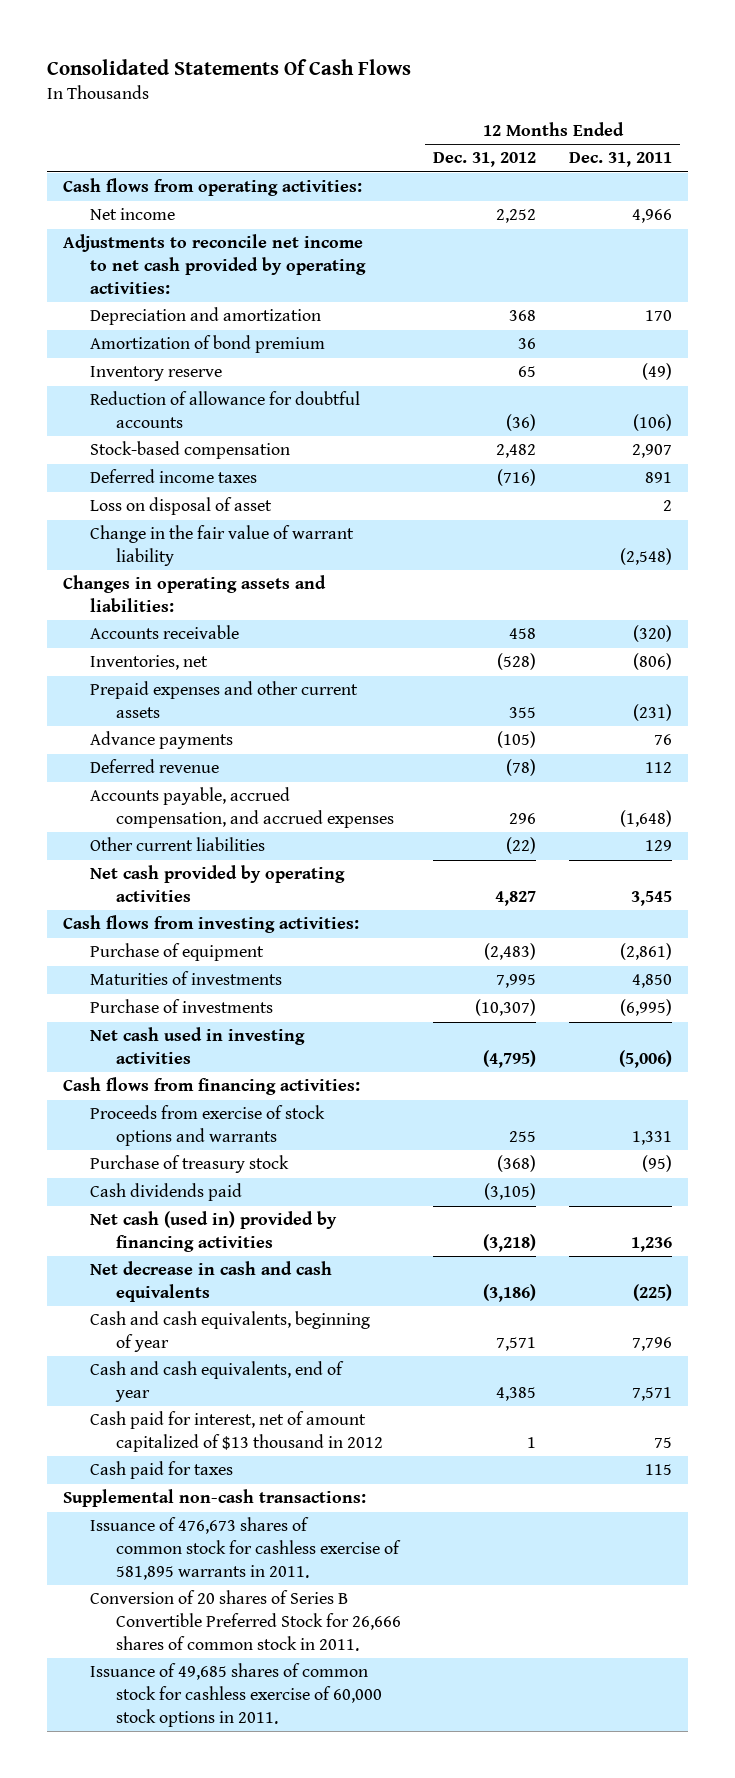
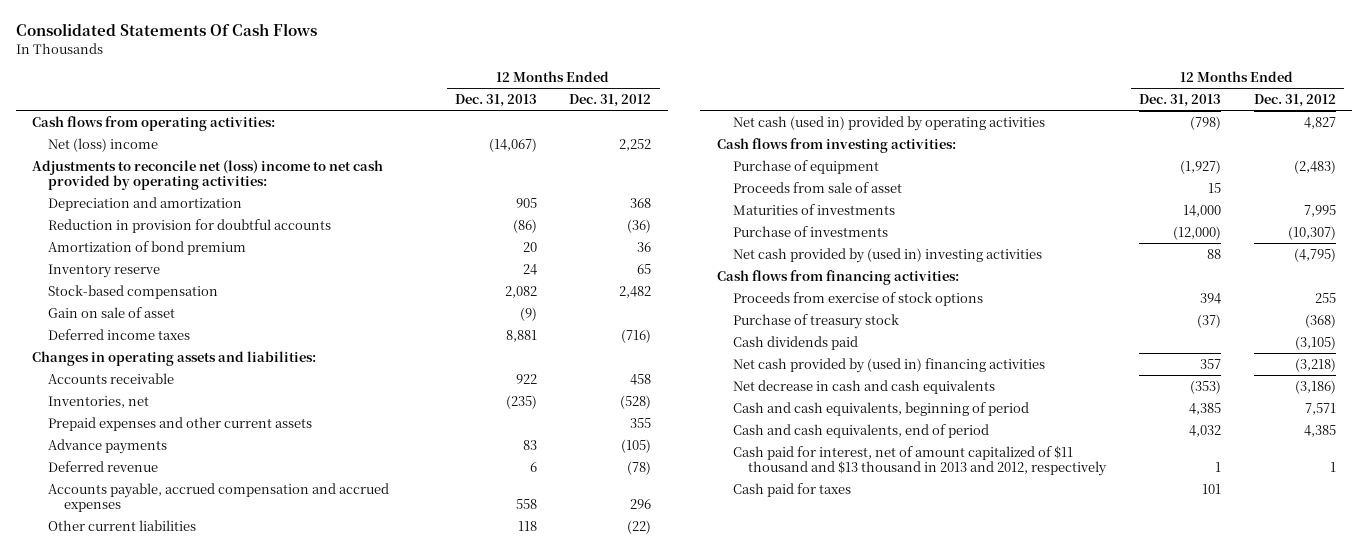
[569,152,673,168] Dec. 31, 2011 -> none
none -> [454,93,537,107] Dec. 31, 2013
[89,208,175,221] Net income -> [48,137,159,152] Net (loss) income
[63,234,366,294] Adjustments to reconcile net income to net cash provided by operating activities: -> [32,159,384,190] Adjustments to reconcile net (loss) income to net cash provided by operating activities:
none -> [48,218,332,233] Reduction in provision for doubtful accounts
[89,391,360,428] Reduction of allowance for doubtful accounts -> none
none -> [48,306,176,318] Gain on sale of asset
[89,497,272,516] Loss on disposal of asset -> none
[89,525,354,566] Change in the fair value of warrant liability -> none
[89,787,394,828] Accounts payable, accrued compensation, and accrued expenses -> [48,482,390,512] Accounts payable, accrued compensation and accrued expenses
[89,865,345,902] Net cash provided by operating activities -> [732,115,1045,131] Net cash (used in) provided by operating activities
none -> [732,181,902,193] Proceeds from sale of asset
[89,1027,305,1064] Net cash used in investing activities -> [732,247,1042,263] Net cash provided by (used in) investing activities
[89,1105,325,1146] Proceeds from exercise of stock options and warrants -> [732,291,983,306] Proceeds from exercise of stock options
[89,1211,337,1252] Net cash (used in) provided by financing activities -> [732,357,1045,373] Net cash provided by (used in) financing activities
[89,1311,370,1352] Cash and cash equivalents, beginning of year -> [732,401,1029,416] Cash and cash equivalents, beginning of period
[89,1361,344,1402] Cash and cash equivalents, end of year -> [732,423,989,438] Cash and cash equivalents, end of period
[89,1411,383,1452] Cash paid for interest, net of amount capitalized of $13 thousand in 2012 -> [732,445,1108,476] Cash paid for interest, net of amount capitalized of $11 thousand and $13 thousand in 2013 and 2012, respectively
[63,1489,367,1508] Supplemental non-cash transactions: -> none
[89,1517,401,1580] Issuance of 476,673 shares of common stock for cashless exercise of 581,895 warrants in 2011. -> none
[89,1590,401,1651] Conversion of 20 shares of Series B Convertible Preferred Stock for 26,666 shares of common stock in 2011. -> none
[89,1663,382,1727] Issuance of 49,685 shares of common stock for cashless exercise of 60,000 stock options in 2011. -> none

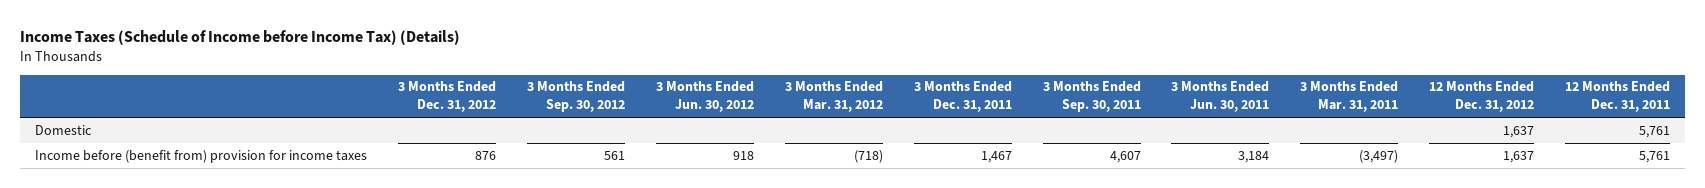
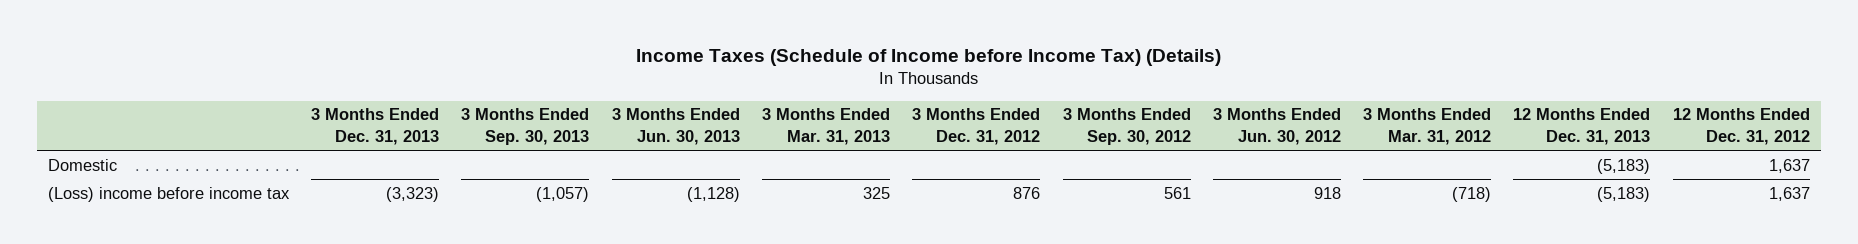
[913,81,1012,113] 3 Months Ended Dec. 31, 2011 -> none
[1042,81,1141,113] 3 Months Ended Sep. 30, 2011 -> none
[1171,81,1270,113] 3 Months Ended Jun. 30, 2011 -> none
[1300,81,1399,113] 3 Months Ended Mar. 31, 2011 -> none
[1565,81,1671,113] 12 Months Ended Dec. 31, 2011 -> none
none -> [311,108,440,145] 3 Months Ended Dec. 31, 2013
none -> [461,108,590,145] 3 Months Ended Sep. 30, 2013
none -> [611,108,740,145] 3 Months Ended Jun. 30, 2013
none -> [762,108,891,145] 3 Months Ended Mar. 31, 2013
none -> [1513,108,1651,145] 12 Months Ended Dec. 31, 2013
[35,149,368,163] Income before (benefit from) provision for income taxes -> [47,186,290,202] (Loss) income before income tax

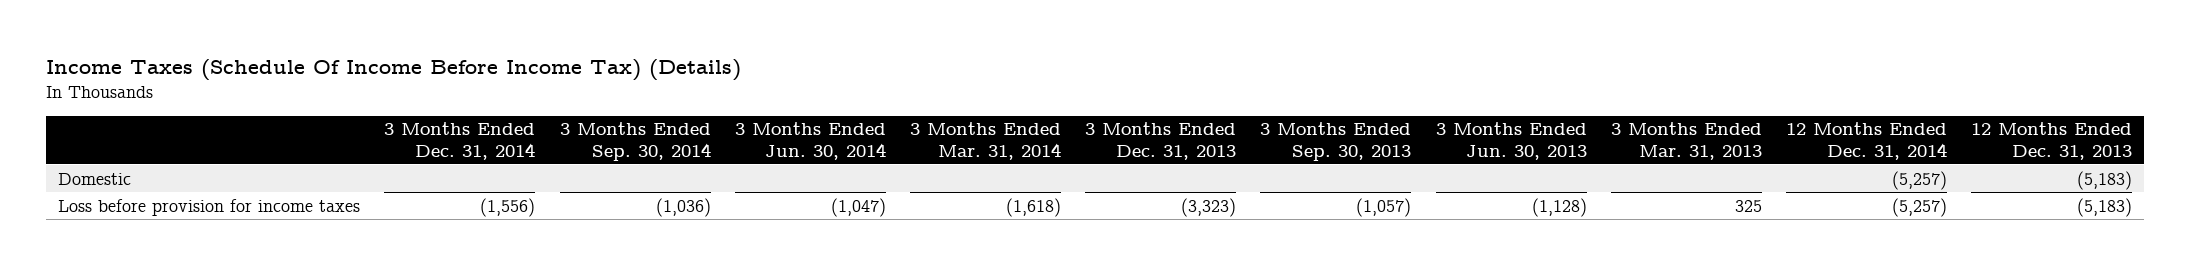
[635,49,1221,67] Income Taxes (Schedule of Income before Income Tax) (Details) -> [45,58,741,81] Income Taxes (Schedule Of Income Before Income Tax) (Details)
[912,108,1041,145] 3 Months Ended Dec. 31, 2012 -> none
[1062,108,1191,145] 3 Months Ended Sep. 30, 2012 -> none
[1212,108,1341,145] 3 Months Ended Jun. 30, 2012 -> none
[1363,108,1492,145] 3 Months Ended Mar. 31, 2012 -> none
[1672,108,1810,145] 12 Months Ended Dec. 31, 2012 -> none
none -> [384,122,536,160] 3 Months Ended Dec. 31, 2014
none -> [559,122,711,161] 3 Months Ended Sep. 30, 2014
none -> [734,122,886,160] 3 Months Ended Jun. 30, 2014
none -> [909,122,1061,160] 3 Months Ended Mar. 31, 2014
none -> [1785,122,1947,160] 12 Months Ended Dec. 31, 2014
[47,186,290,202] (Loss) income before income tax -> [58,198,361,216] Loss before provision for income taxes

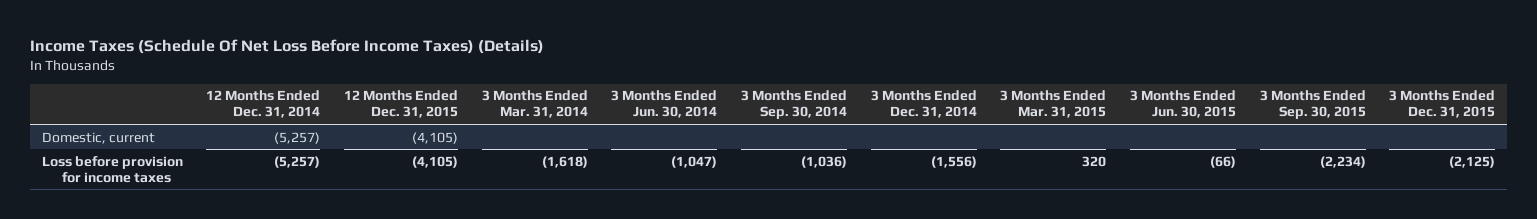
[45,58,741,81] Income Taxes (Schedule Of Income Before Income Tax) (Details) -> [29,39,544,55] Income Taxes (Schedule Of Net Loss Before Income Taxes) (Details)
[1085,122,1237,160] 3 Months Ended Dec. 31, 2013 -> none
[1260,122,1412,161] 3 Months Ended Sep. 30, 2013 -> none
[1435,122,1587,160] 3 Months Ended Jun. 30, 2013 -> none
[1610,122,1762,160] 3 Months Ended Mar. 31, 2013 -> none
[1971,122,2133,160] 12 Months Ended Dec. 31, 2013 -> none
none -> [344,90,459,119] 12 Months Ended Dec. 31, 2015
none -> [1000,90,1107,119] 3 Months Ended Mar. 31, 2015
none -> [1129,90,1236,119] 3 Months Ended Jun. 30, 2015
none -> [1259,90,1366,120] 3 Months Ended Sep. 30, 2015
none -> [1389,90,1496,119] 3 Months Ended Dec. 31, 2015
[58,172,132,185] Domestic -> [41,131,155,144] Domestic, current

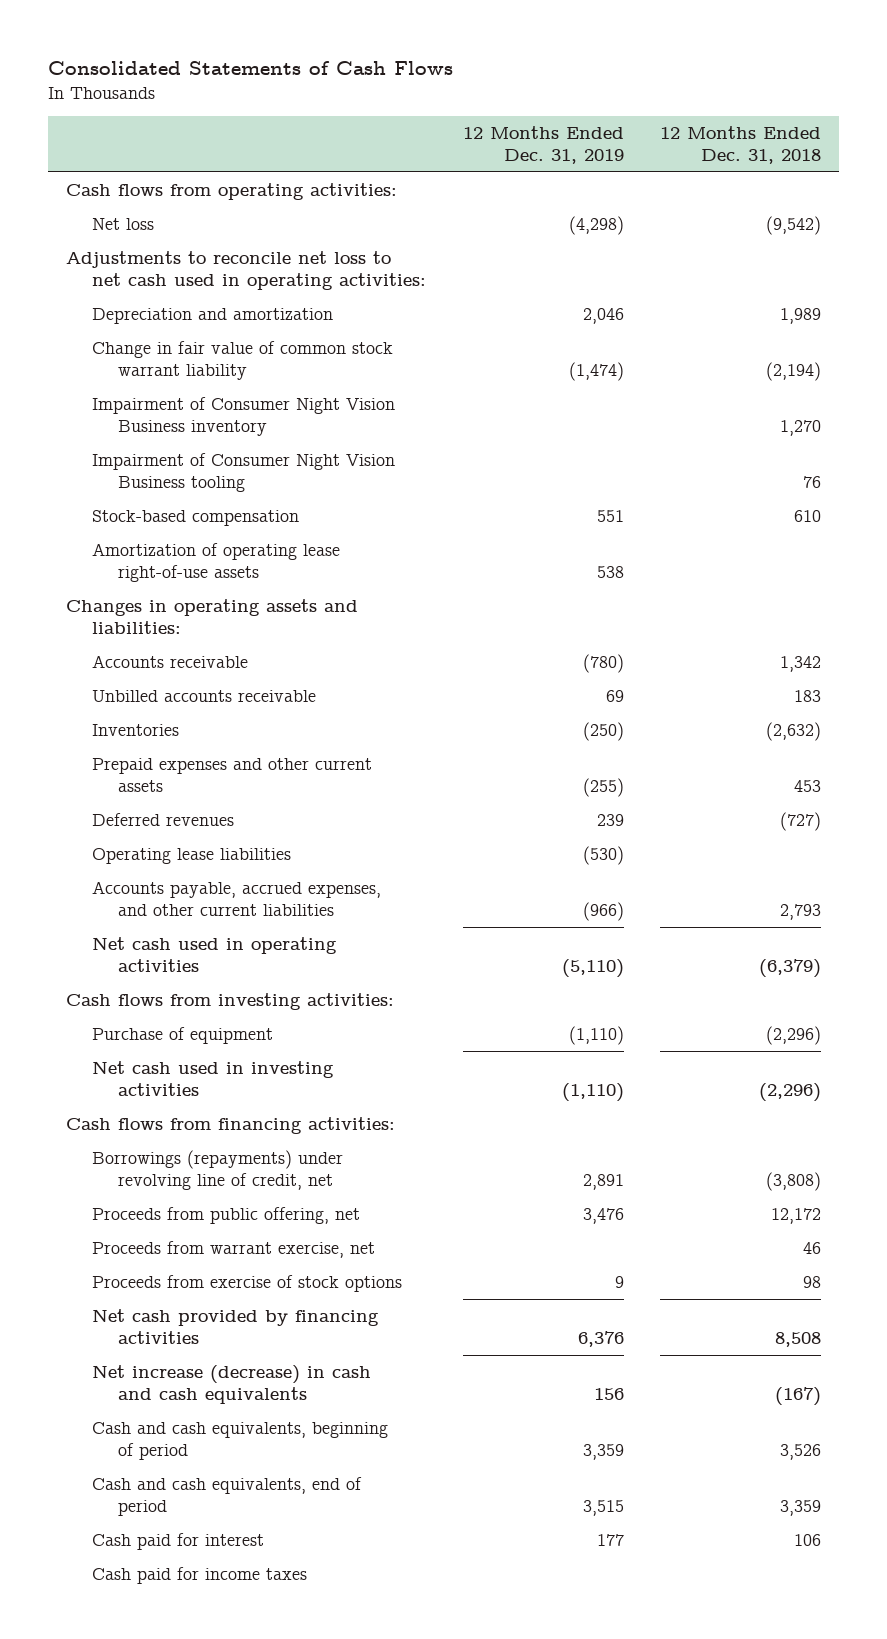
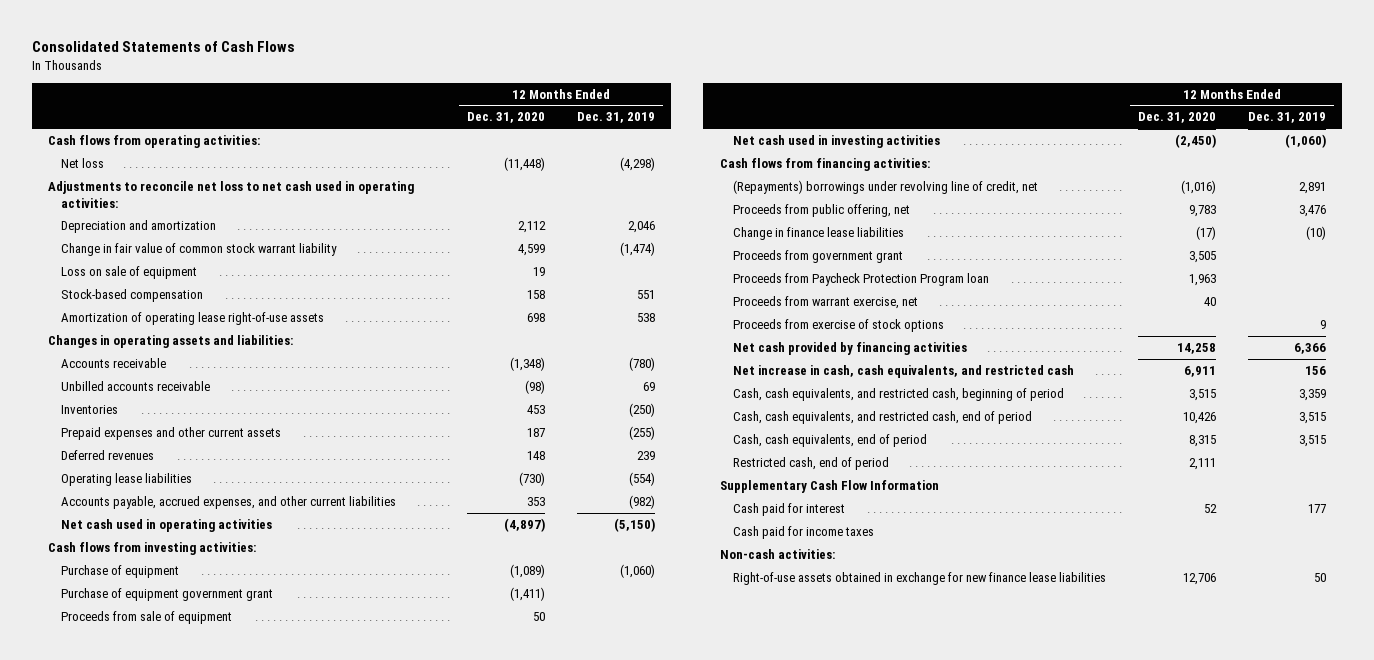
[660,126,822,164] 12 Months Ended Dec. 31, 2018 -> none
none -> [466,112,545,124] Dec. 31, 2020
[92,397,396,436] Impairment of Consumer Night Vision Business inventory -> none
[92,453,396,492] Impairment of Consumer Night Vision Business tooling -> none
none -> [61,265,198,279] Loss on sale of equipment
[582,846,624,866] (530) -> [628,471,655,486] (554)
[582,901,624,921] (966) -> [628,494,655,509] (982)
[561,958,624,978] (5,110) -> [613,517,655,532] (5,150)
[568,1026,624,1046] (1,110) -> [619,563,655,578] (1,060)
none -> [61,587,274,601] Purchase of equipment government grant
none -> [61,610,233,624] Proceeds from sale of equipment
[561,1082,624,1102] (1,110) -> [1285,133,1327,148] (1,060)
[92,1150,344,1190] Borrowings (repayments) under revolving line of credit, net -> [732,179,1038,194] (Repayments) borrowings under revolving line of credit, net
none -> [732,226,904,240] Change in finance lease liabilities
none -> [732,249,903,263] Proceeds from government grant
none -> [732,272,989,286] Proceeds from Paycheck Protection Program loan
[577,1330,624,1347] 6,376 -> [1294,342,1327,354] 6,366
[92,1365,372,1404] Net increase (decrease) in cash and cash equivalents -> [732,364,1074,378] Net increase in cash, cash equivalents, and restricted cash
[92,1422,389,1460] Cash and cash equivalents, beginning of period -> [732,387,1064,401] Cash, cash equivalents, and restricted cash, beginning of period
[92,1477,363,1516] Cash and cash equivalents, end of period -> [732,410,1032,424] Cash, cash equivalents, and restricted cash, end of period
none -> [732,433,927,447] Cash, cash equivalents, end of period
none -> [732,456,889,470] Restricted cash, end of period
none -> [719,479,939,493] Supplementary Cash Flow Information
none -> [719,548,835,559] Non-cash activities:
none -> [732,571,1106,585] Right-of-use assets obtained in exchange for new finance lease liabilities

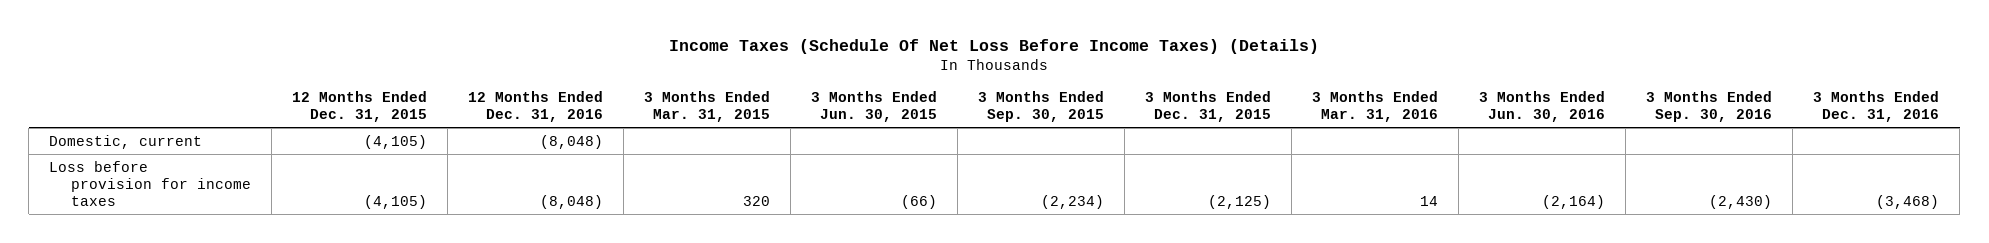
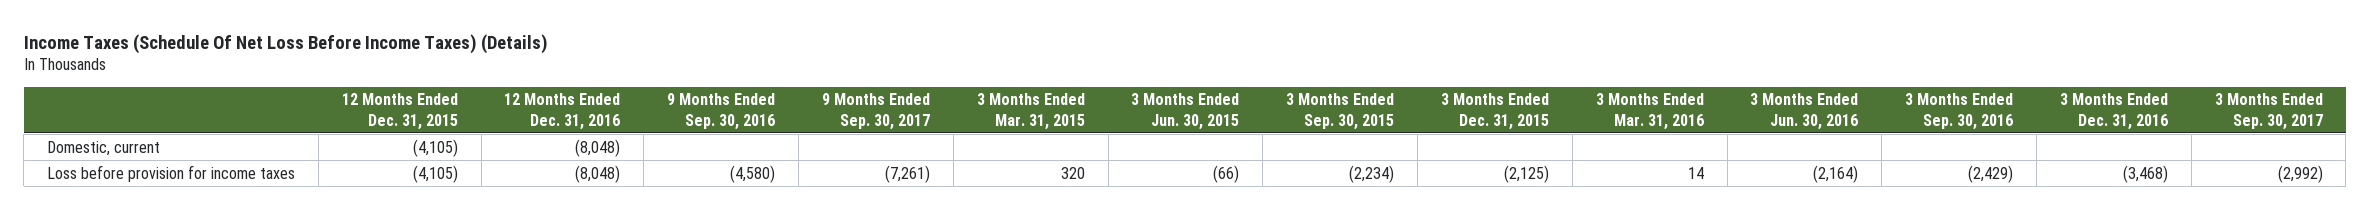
none -> [667,93,776,130] 9 Months Ended Sep. 30, 2016
none -> [821,93,930,130] 9 Months Ended Sep. 30, 2017
none -> [2214,93,2323,130] 3 Months Ended Sep. 30, 2017
[1709,194,1773,209] (2,430) -> [1968,164,2014,183] (2,429)

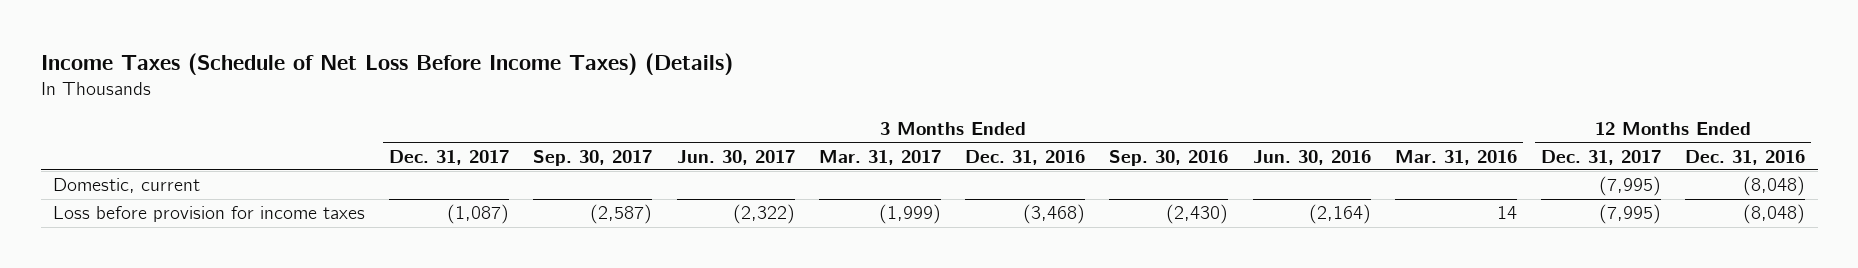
[23,33,548,54] Income Taxes (Schedule Of Net Loss Before Income Taxes) (Details) -> [40,53,733,76] Income Taxes (Schedule of Net Loss Before Income Taxes) (Details)
[341,93,458,130] 12 Months Ended Dec. 31, 2015 -> none
[667,93,776,130] 9 Months Ended Sep. 30, 2016 -> none
[821,93,930,130] 9 Months Ended Sep. 30, 2017 -> none
[976,93,1085,130] 3 Months Ended Mar. 31, 2015 -> none
[1131,93,1240,130] 3 Months Ended Jun. 30, 2015 -> none
[1286,93,1395,130] 3 Months Ended Sep. 30, 2015 -> none
[1440,93,1549,130] 3 Months Ended Dec. 31, 2015 -> none
none -> [389,149,510,165] Dec. 31, 2017
none -> [676,149,795,165] Jun. 30, 2017
none -> [818,149,941,165] Mar. 31, 2017
none -> [1541,149,1662,165] Dec. 31, 2017
[1968,164,2014,183] (2,429) -> [1166,204,1229,225] (2,430)
[2277,164,2323,183] (2,992) -> [590,204,653,225] (2,587)

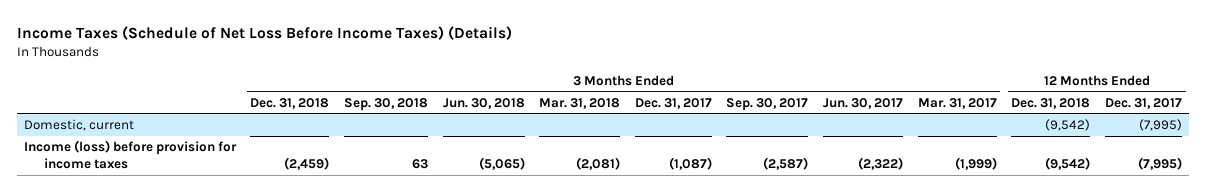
[965,149,1086,165] Dec. 31, 2016 -> none
[1109,149,1229,166] Sep. 30, 2016 -> none
[1252,149,1371,165] Jun. 30, 2016 -> none
[1394,149,1517,165] Mar. 31, 2016 -> none
[1685,149,1806,165] Dec. 31, 2016 -> none
none -> [250,97,330,109] Dec. 31, 2018
none -> [344,97,429,111] Sep. 30, 2018
none -> [442,97,525,109] Jun. 30, 2018
none -> [539,97,621,109] Mar. 31, 2018
none -> [1011,97,1091,109] Dec. 31, 2018
[52,206,365,223] Loss before provision for income taxes -> [23,140,237,170] Income (loss) before provision for income taxes

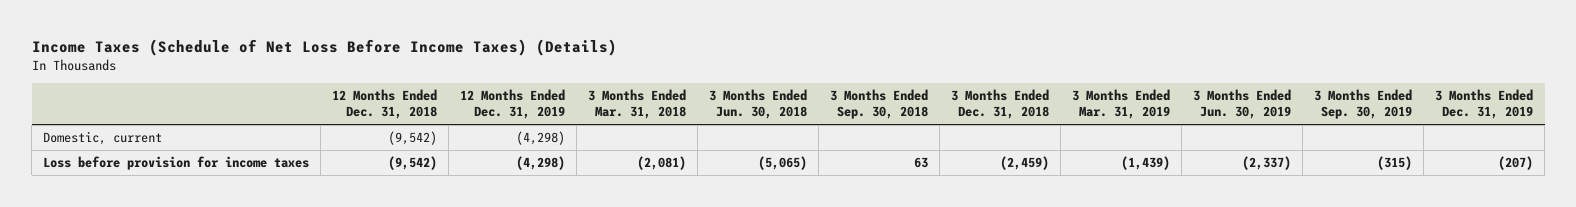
[634,97,712,109] Dec. 31, 2017 -> none
[726,97,809,111] Sep. 30, 2017 -> none
[823,97,904,109] Jun. 30, 2017 -> none
[917,97,997,109] Mar. 31, 2017 -> none
[1104,97,1182,109] Dec. 31, 2017 -> none
none -> [460,89,566,120] 12 Months Ended Dec. 31, 2019
none -> [1072,89,1171,120] 3 Months Ended Mar. 31, 2019
none -> [1193,89,1292,120] 3 Months Ended Jun. 30, 2019
none -> [1314,89,1413,120] 3 Months Ended Sep. 30, 2019
none -> [1435,89,1534,120] 3 Months Ended Dec. 31, 2019
[23,140,237,170] Income (loss) before provision for income taxes -> [43,156,310,171] Loss before provision for income taxes

